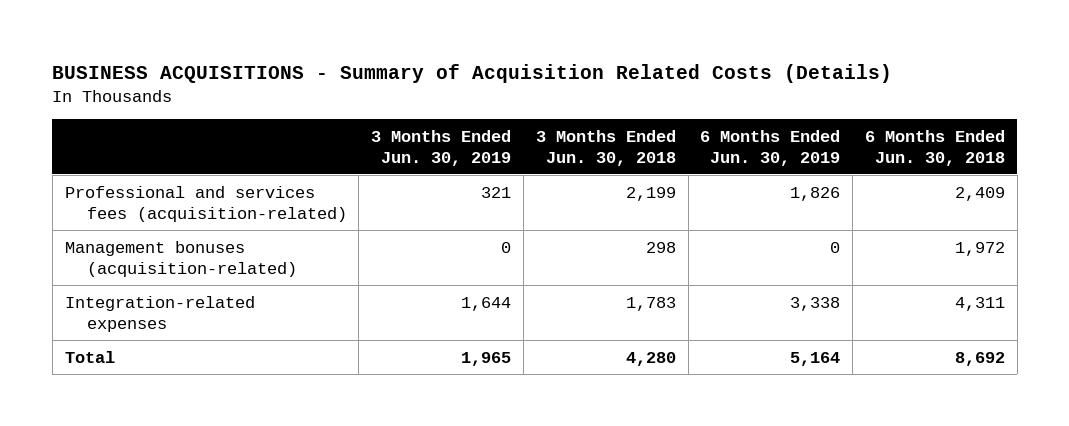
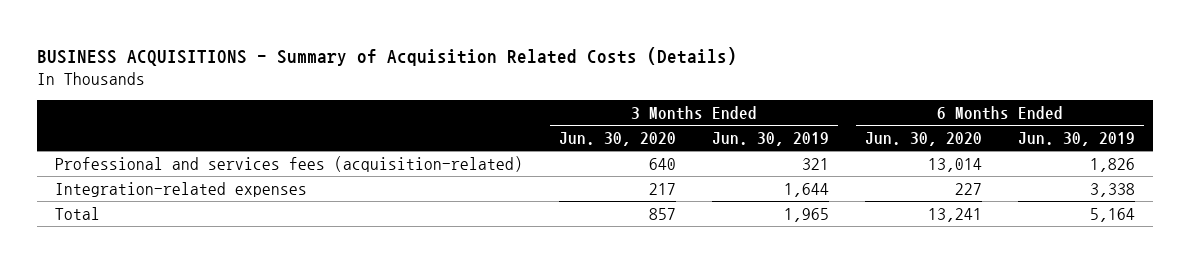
[535,129,676,166] 3 Months Ended Jun. 30, 2018 -> none
[864,129,1005,166] 6 Months Ended Jun. 30, 2018 -> none
none -> [558,132,676,147] Jun. 30, 2020
none -> [865,132,983,147] Jun. 30, 2020
[64,240,297,277] Management bonuses (acquisition-related) -> none

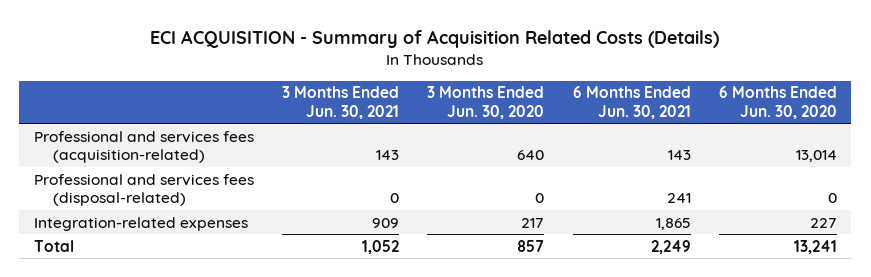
[36,47,737,67] BUSINESS ACQUISITIONS - Summary of Acquisition Related Costs (Details) -> [150,29,720,48] ECI ACQUISITION - Summary of Acquisition Related Costs (Details)
[712,132,830,147] Jun. 30, 2019 -> none
[1018,132,1136,147] Jun. 30, 2019 -> none
none -> [281,86,399,119] 3 Months Ended Jun. 30, 2021
none -> [572,86,691,119] 6 Months Ended Jun. 30, 2021
none -> [33,173,254,207] Professional and services fees (disposal-related)

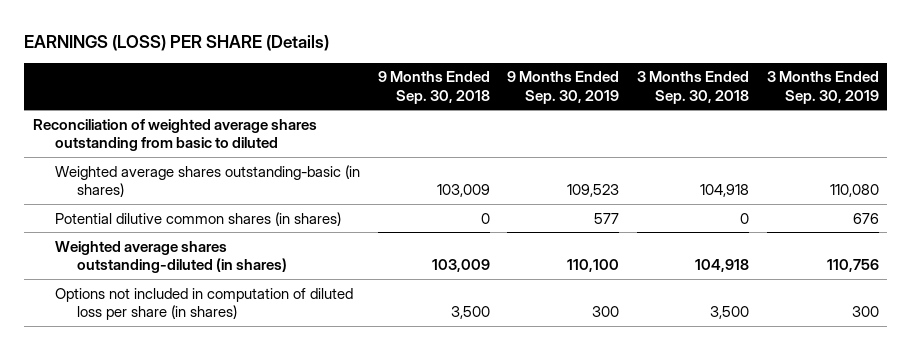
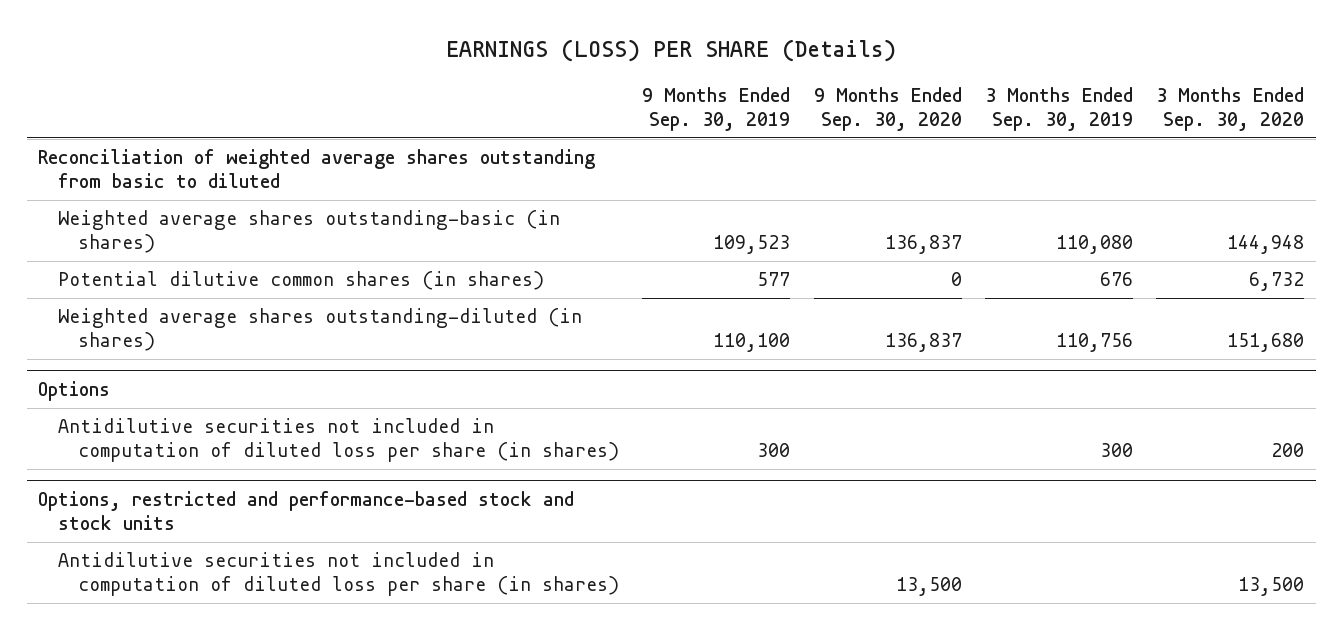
[377,71,490,104] 9 Months Ended Sep. 30, 2018 -> none
[636,71,749,104] 3 Months Ended Sep. 30, 2018 -> none
none -> [813,87,962,132] 9 Months Ended Sep. 30, 2020
none -> [1156,87,1305,132] 3 Months Ended Sep. 30, 2020
none -> [38,381,111,402] Options
[54,287,353,320] Options not included in computation of diluted loss per share (in shares) -> [58,418,620,463] Antidilutive securities not included in computation of diluted loss per share (in shares)
none -> [38,491,575,531] Options, restricted and performance-based stock and stock units
none -> [58,552,620,597] Antidilutive securities not included in computation of diluted loss per share (in shares)

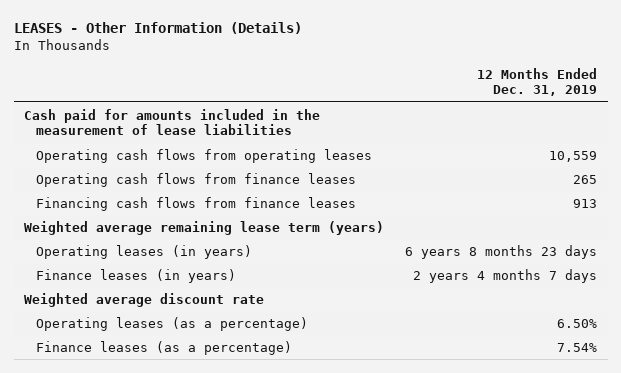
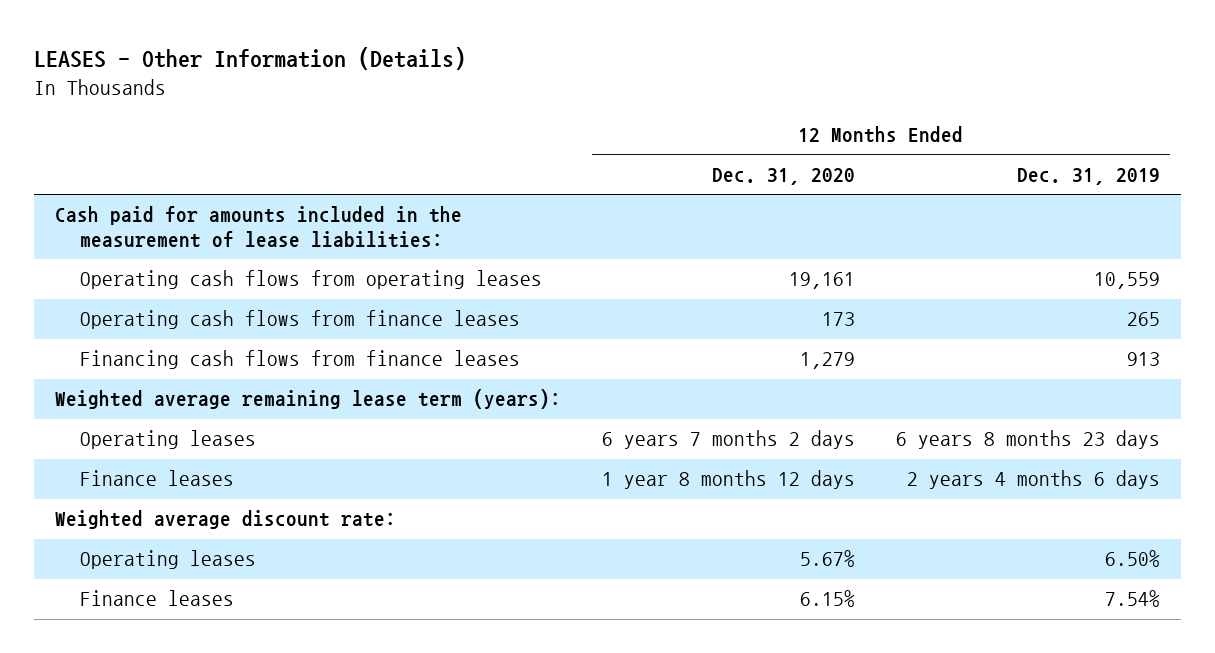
none -> [711,167,855,185] Dec. 31, 2020
[24,108,321,136] Cash paid for amounts included in the measurement of lease liabilities -> [54,206,462,249] Cash paid for amounts included in the measurement of lease liabilities:
[24,220,385,235] Weighted average remaining lease term (years) -> [54,389,561,410] Weighted average remaining lease term (years):
[36,244,253,259] Operating leases (in years) -> [79,430,256,450] Operating leases
[36,268,237,283] Finance leases (in years) -> [79,470,234,487] Finance leases
[413,268,598,283] 2 years 4 months 7 days -> [907,470,1161,490] 2 years 4 months 6 days
[24,292,265,307] Weighted average discount rate -> [54,510,396,530] Weighted average discount rate:
[36,316,309,331] Operating leases (as a percentage) -> [79,550,256,570] Operating leases
[36,340,293,355] Finance leases (as a percentage) -> [79,590,234,607] Finance leases

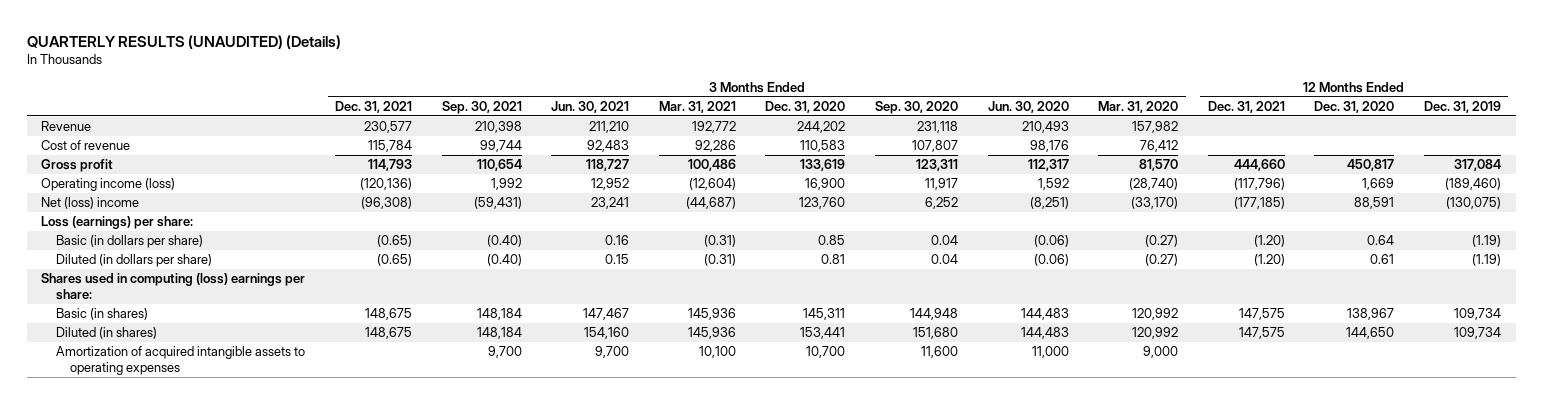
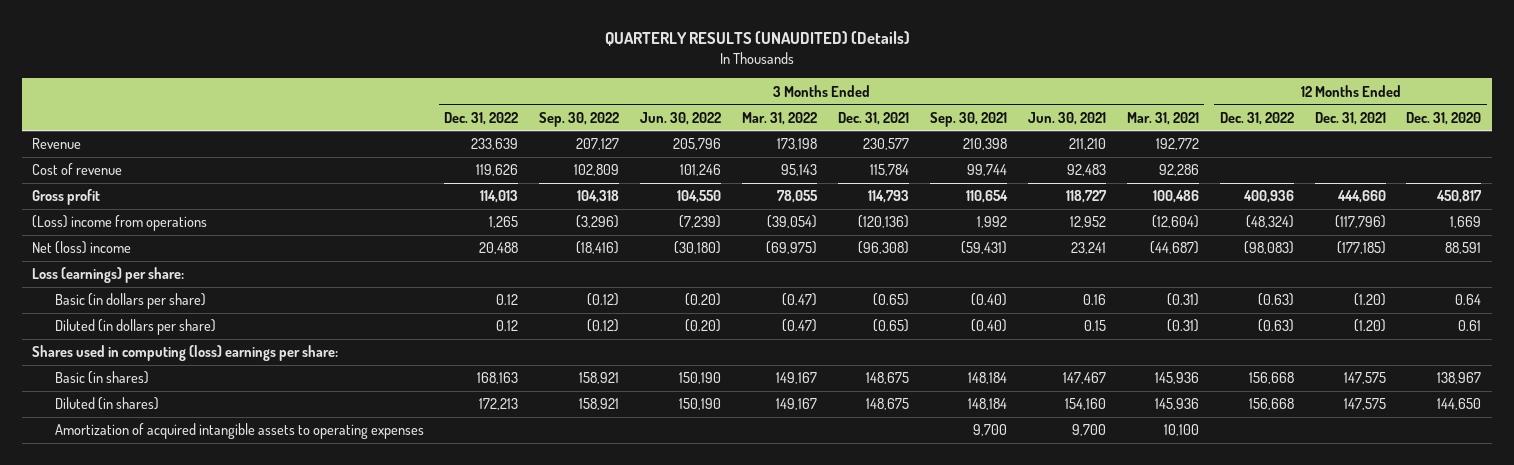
[765,100,846,113] Dec. 31, 2020 -> none
[874,100,958,114] Sep. 30, 2020 -> none
[987,100,1069,113] Jun. 30, 2020 -> none
[1098,100,1179,113] Mar. 31, 2020 -> none
[1423,100,1501,113] Dec. 31, 2019 -> none
none -> [444,111,519,125] Dec. 31, 2022
none -> [539,111,620,127] Sep. 30, 2022
none -> [640,111,722,125] Jun. 30, 2022
none -> [742,111,818,125] Mar. 31, 2022
none -> [1219,111,1294,125] Dec. 31, 2022
[41,178,176,192] Operating income (loss) -> [32,215,208,232] (Loss) income from operations

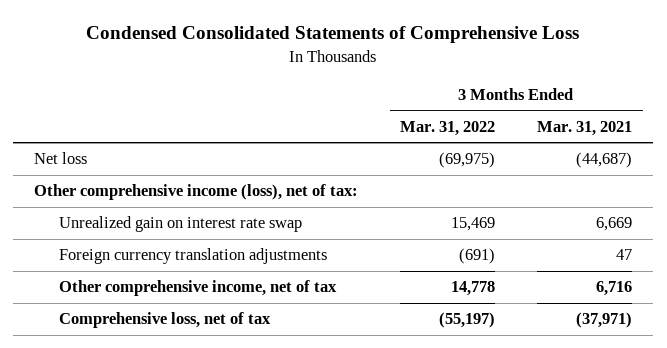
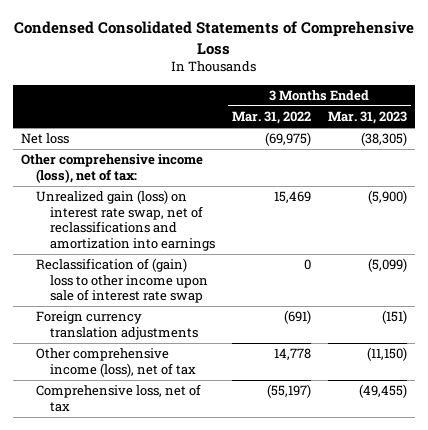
[537,120,633,136] Mar. 31, 2021 -> none
none -> [327,111,407,125] Mar. 31, 2023
[59,216,303,233] Unrealized gain on interest rate swap -> [35,190,215,251] Unrealized gain (loss) on interest rate swap, net of reclassifications and amortization into earnings
none -> [35,258,208,304] Reclassification of (gain) loss to other income upon sale of interest rate swap
[59,280,338,297] Other comprehensive income, net of tax -> [35,348,196,377] Other comprehensive income (loss), net of tax

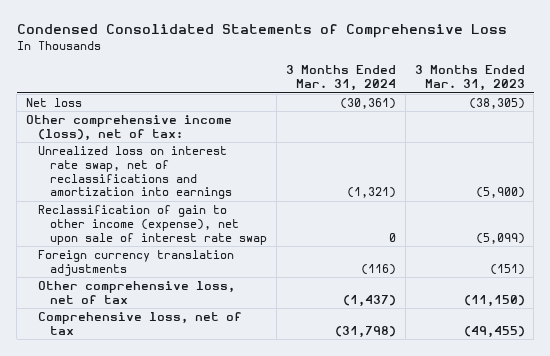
[231,111,311,125] Mar. 31, 2022 -> none
none -> [285,65,396,92] 3 Months Ended Mar. 31, 2024
[35,190,215,251] Unrealized gain (loss) on interest rate swap, net of reclassifications and amortization into earnings -> [38,146,233,200] Unrealized loss on interest rate swap, net of reclassifications and amortization into earnings
[35,258,208,304] Reclassification of (gain) loss to other income upon sale of interest rate swap -> [38,205,268,245] Reclassification of gain to other income (expense), net upon sale of interest rate swap
[35,348,196,377] Other comprehensive income (loss), net of tax -> [38,281,236,304] Other comprehensive loss, net of tax

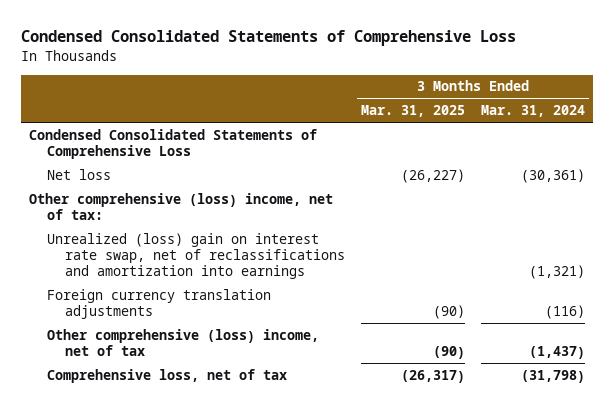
[414,65,525,92] 3 Months Ended Mar. 31, 2023 -> none
none -> [360,105,465,118] Mar. 31, 2025
none -> [29,128,318,160] Condensed Consolidated Statements of Comprehensive Loss
[38,205,268,245] Reclassification of gain to other income (expense), net upon sale of interest rate swap -> none
[25,115,232,141] Other comprehensive income (loss), net of tax: -> [29,192,334,221] Other comprehensive (loss) income, net of tax:
[38,146,233,200] Unrealized loss on interest rate swap, net of reclassifications and amortization into earnings -> [47,232,345,280] Unrealized (loss) gain on interest rate swap, net of reclassifications and amortization into earnings
[38,281,236,304] Other comprehensive loss, net of tax -> [47,328,320,357] Other comprehensive (loss) income, net of tax

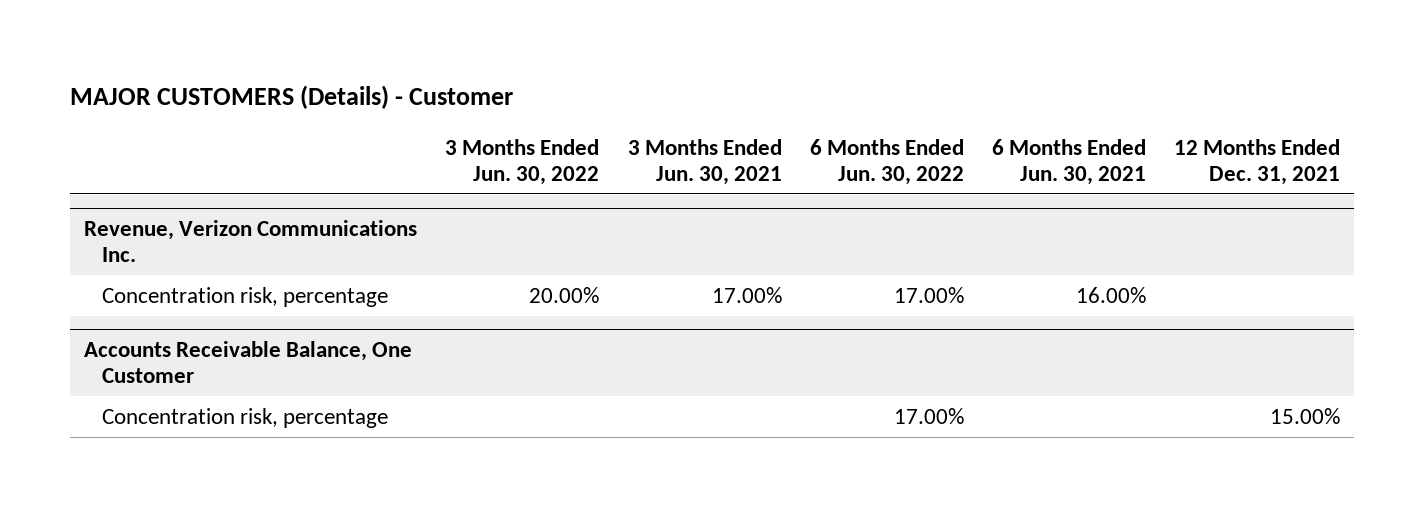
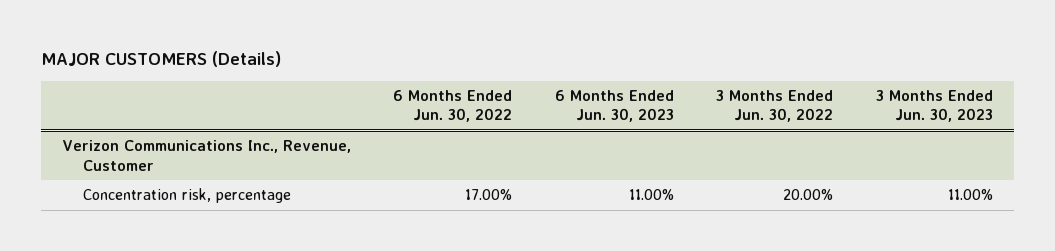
[69,84,513,109] MAJOR CUSTOMERS (Details) - Customer -> [40,50,281,67] MAJOR CUSTOMERS (Details)
[627,138,782,185] 3 Months Ended Jun. 30, 2021 -> none
[992,138,1147,185] 6 Months Ended Jun. 30, 2021 -> none
[1174,138,1341,185] 12 Months Ended Dec. 31, 2021 -> none
none -> [554,89,674,123] 6 Months Ended Jun. 30, 2023
none -> [875,89,993,123] 3 Months Ended Jun. 30, 2023
[83,219,417,262] Revenue, Verizon Communications Inc. -> [61,140,351,171] Verizon Communications Inc., Revenue, Customer
[83,340,412,383] Accounts Receivable Balance, One Customer -> none
[101,407,388,428] Concentration risk, percentage -> none

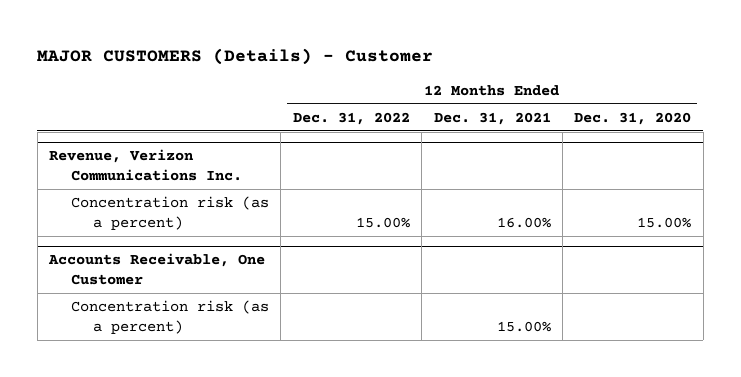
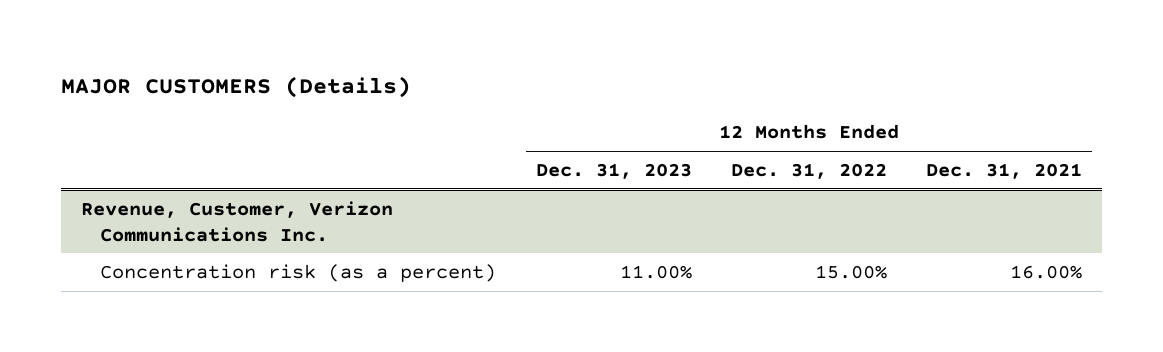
[37,48,434,66] MAJOR CUSTOMERS (Details) - Customer -> [60,75,411,98] MAJOR CUSTOMERS (Details)
[574,111,692,125] Dec. 31, 2020 -> none
none -> [535,163,692,180] Dec. 31, 2023
[49,148,242,182] Revenue, Verizon Communications Inc. -> [80,200,393,242] Revenue, Customer, Verizon Communications Inc.
[48,252,266,286] Accounts Receivable, One Customer -> none
[70,299,269,335] Concentration risk (as a percent) -> none

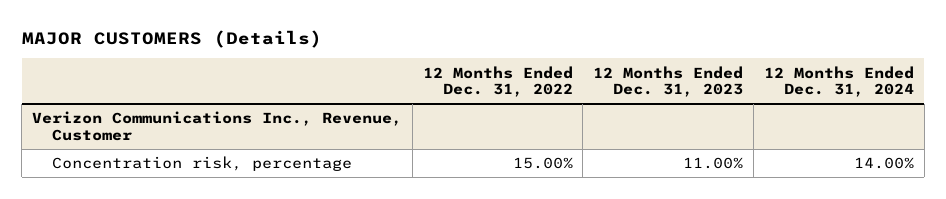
[926,163,1083,180] Dec. 31, 2021 -> none
none -> [763,65,914,98] 12 Months Ended Dec. 31, 2024
[80,200,393,242] Revenue, Customer, Verizon Communications Inc. -> [31,111,402,141] Verizon Communications Inc., Revenue, Customer
[100,263,497,282] Concentration risk (as a percent) -> [51,156,352,172] Concentration risk, percentage

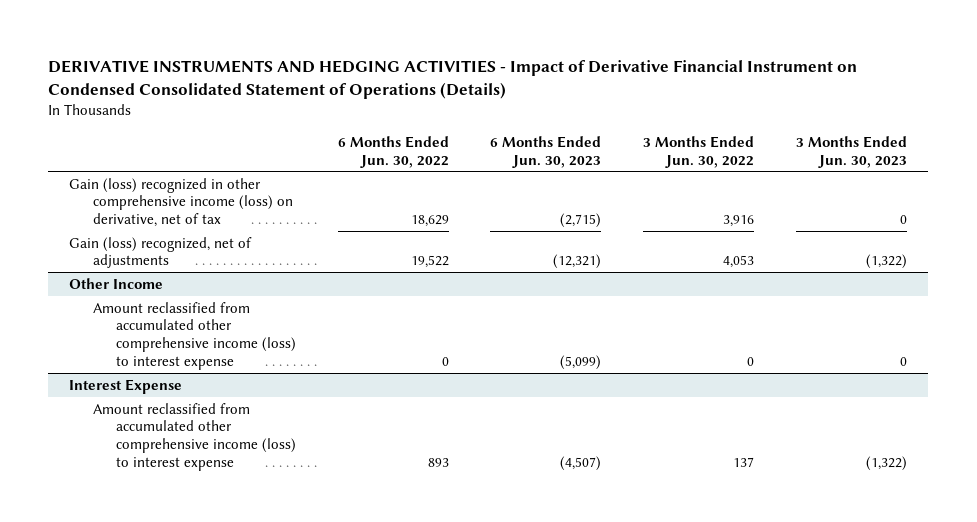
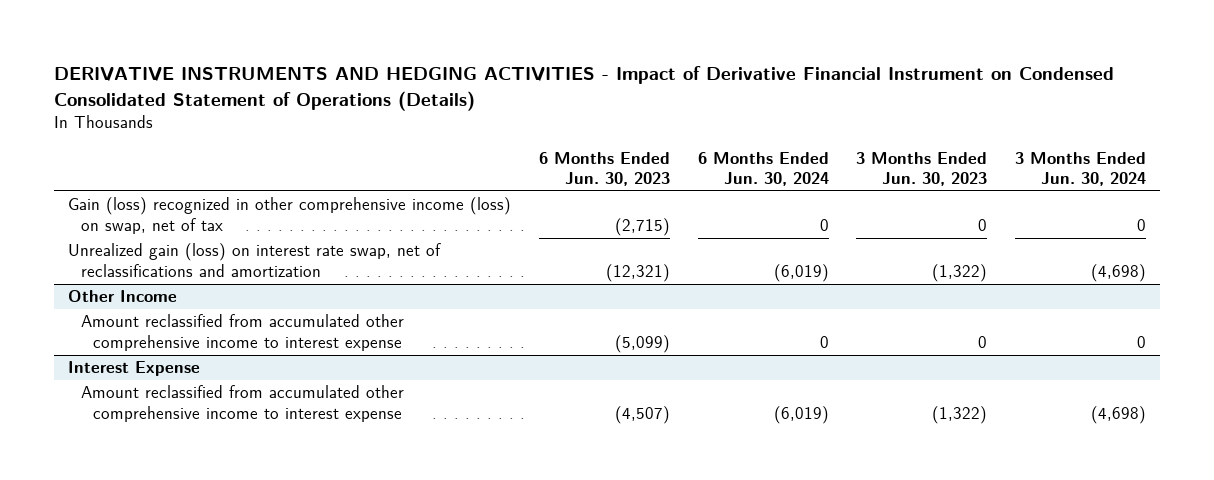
[337,135,449,168] 6 Months Ended Jun. 30, 2022 -> none
[643,135,755,168] 3 Months Ended Jun. 30, 2022 -> none
none -> [697,151,829,186] 6 Months Ended Jun. 30, 2024
none -> [1015,151,1147,186] 3 Months Ended Jun. 30, 2024
[69,177,293,228] Gain (loss) recognized in other comprehensive income (loss) on derivative, net of tax -> [68,197,512,234] Gain (loss) recognized in other comprehensive income (loss) on swap, net of tax
[69,236,253,269] Gain (loss) recognized, net of adjustments -> [68,243,442,277] Unrealized gain (loss) on interest rate swap, net of reclassifications and amortization
[92,301,296,370] Amount reclassified from accumulated other comprehensive income (loss) to interest expense -> [80,314,404,351] Amount reclassified from accumulated other comprehensive income to interest expense
[92,402,296,471] Amount reclassified from accumulated other comprehensive income (loss) to interest expense -> [80,385,404,422] Amount reclassified from accumulated other comprehensive income to interest expense

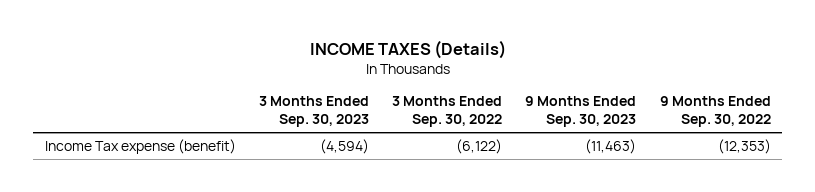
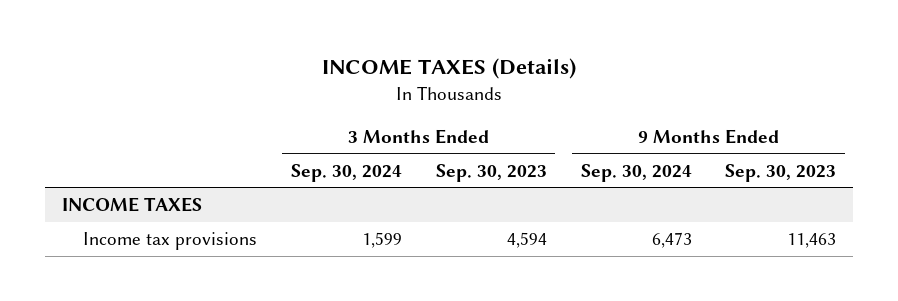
[392,96,503,128] 3 Months Ended Sep. 30, 2022 -> none
[659,96,771,128] 9 Months Ended Sep. 30, 2022 -> none
none -> [290,163,402,182] Sep. 30, 2024
none -> [580,163,692,182] Sep. 30, 2024
none -> [61,197,202,213] INCOME TAXES
[44,139,236,155] Income Tax expense (benefit) -> [82,232,257,251] Income tax provisions
[319,139,369,155] (4,594) -> [506,232,547,249] 4,594
[585,139,637,155] (11,463) -> [787,233,837,249] 11,463

